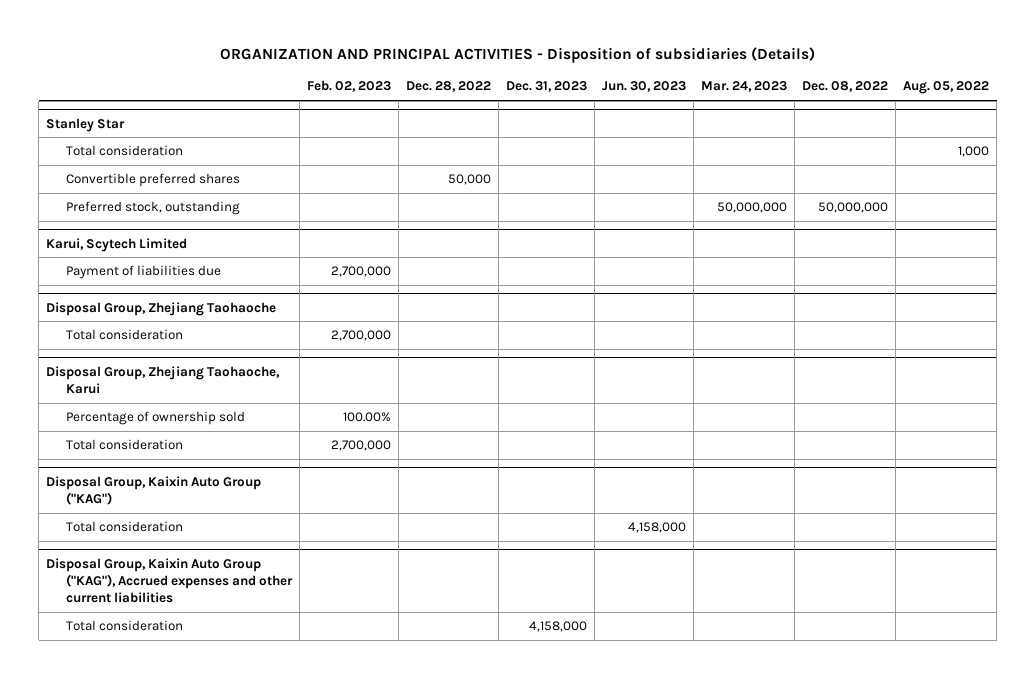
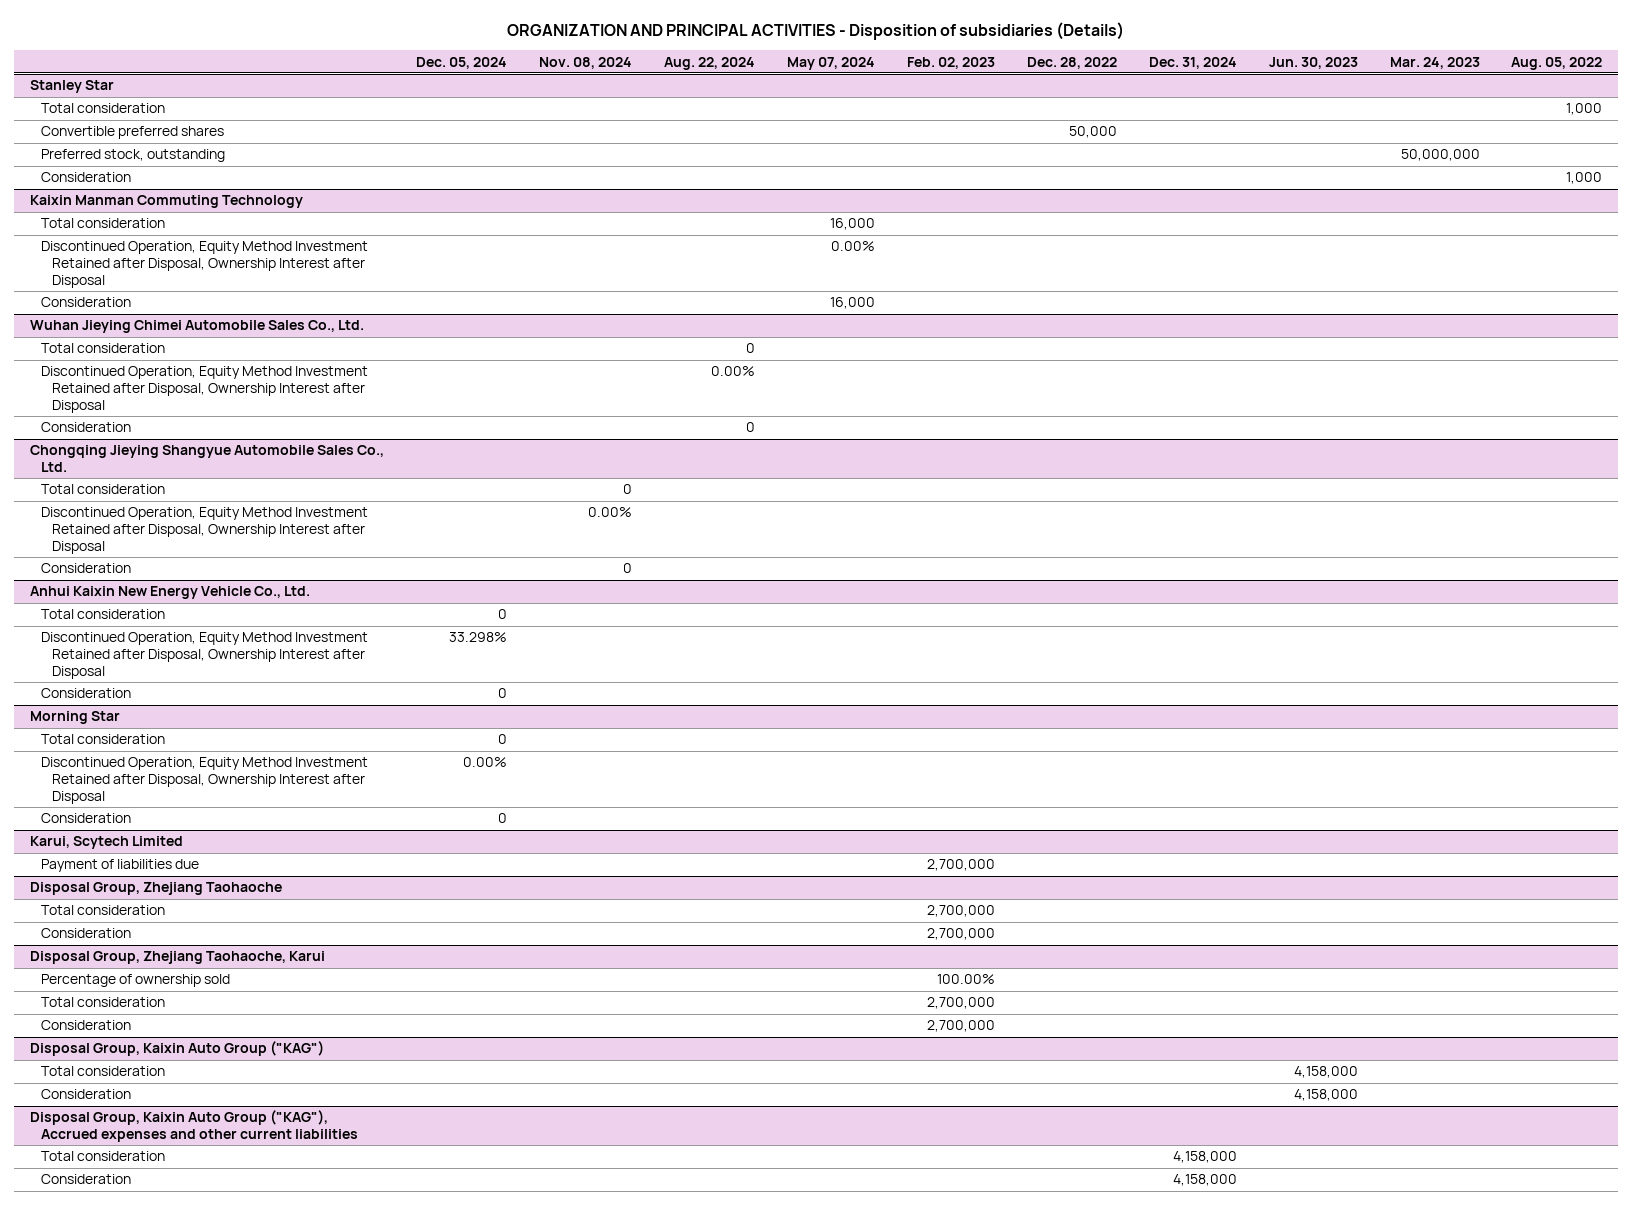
[505,81,587,93] Dec. 31, 2023 -> none
[801,81,888,93] Dec. 08, 2022 -> none
none -> [416,56,508,69] Dec. 05, 2024
none -> [539,56,633,69] Nov. 08, 2024
none -> [663,56,755,70] Aug. 22, 2024
none -> [786,56,875,70] May 07, 2024
none -> [1148,56,1237,69] Dec. 31, 2024
none -> [41,172,132,183] Consideration
none -> [30,195,304,209] Kaixin Manman Commuting Technology
none -> [41,218,166,229] Total consideration
none -> [41,241,369,288] Discontinued Operation, Equity Method Investment Retained after Disposal, Ownership Interest after Disposal
none -> [41,297,132,308] Consideration
none -> [30,320,365,334] Wuhan Jieying Chimei Automobile Sales Co., Ltd.
none -> [41,343,166,354] Total consideration
none -> [41,366,369,413] Discontinued Operation, Equity Method Investment Retained after Disposal, Ownership Interest after Disposal
none -> [41,422,132,433] Consideration
none -> [30,445,385,472] Chongqing Jieying Shangyue Automobile Sales Co., Ltd.
none -> [41,484,166,495] Total consideration
none -> [41,507,369,554] Discontinued Operation, Equity Method Investment Retained after Disposal, Ownership Interest after Disposal
none -> [41,563,132,574] Consideration
none -> [30,586,311,600] Anhui Kaixin New Energy Vehicle Co., Ltd.
none -> [41,609,166,620] Total consideration
none -> [41,632,369,679] Discontinued Operation, Equity Method Investment Retained after Disposal, Ownership Interest after Disposal
none -> [41,688,132,699] Consideration
none -> [30,711,121,725] Morning Star
none -> [41,734,166,745] Total consideration
none -> [41,757,369,804] Discontinued Operation, Equity Method Investment Retained after Disposal, Ownership Interest after Disposal
none -> [41,813,132,824] Consideration
none -> [41,928,132,939] Consideration
none -> [41,1020,132,1031] Consideration
none -> [41,1089,132,1100] Consideration
none -> [41,1174,132,1185] Consideration

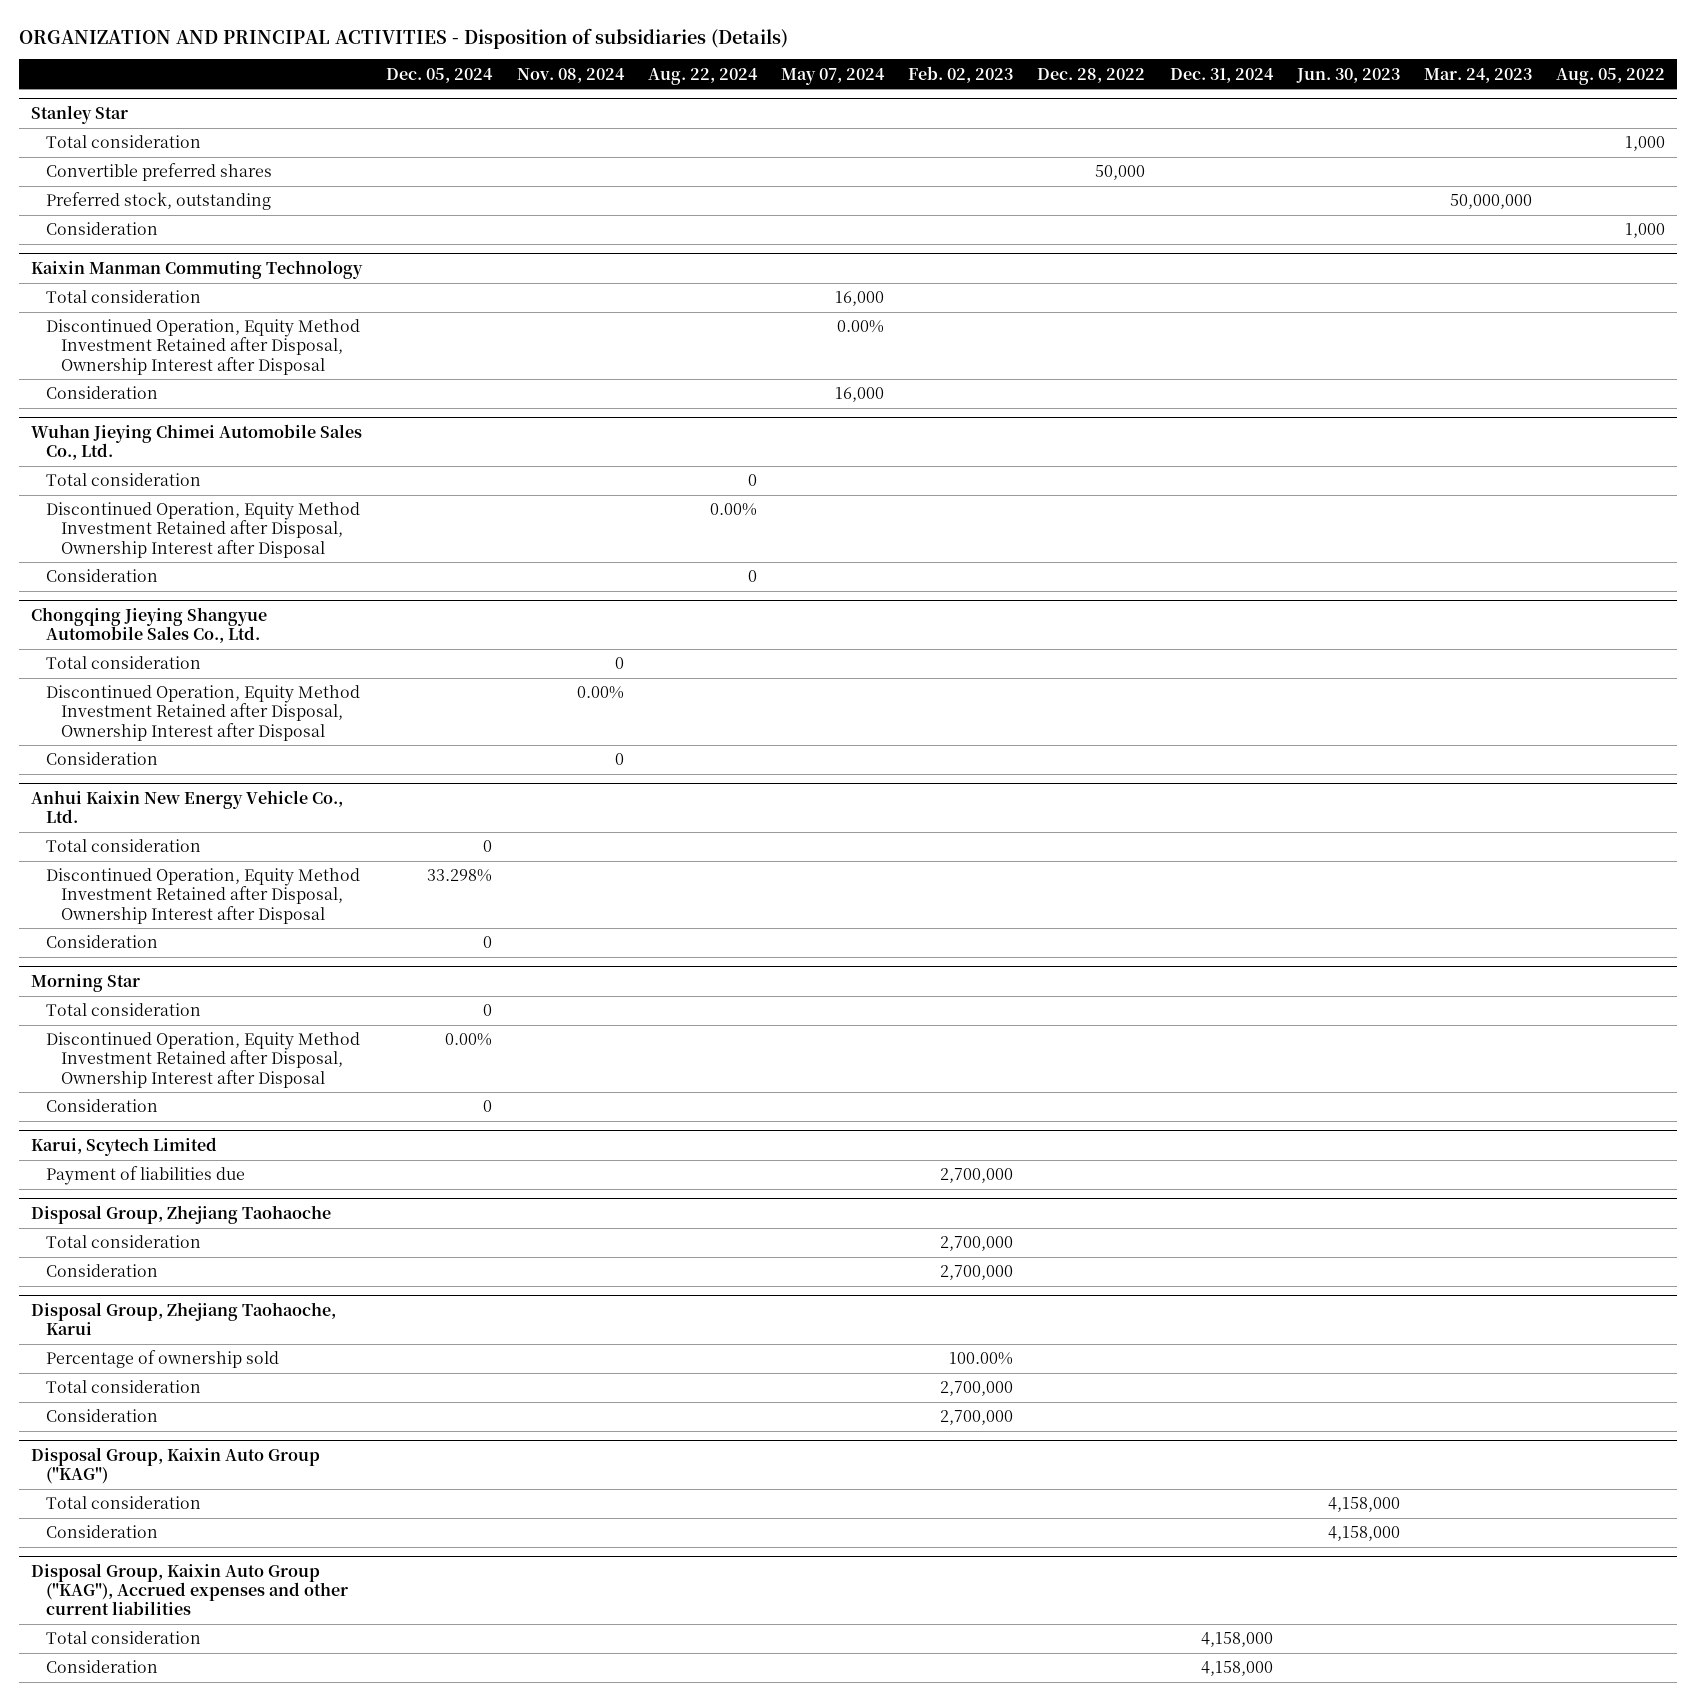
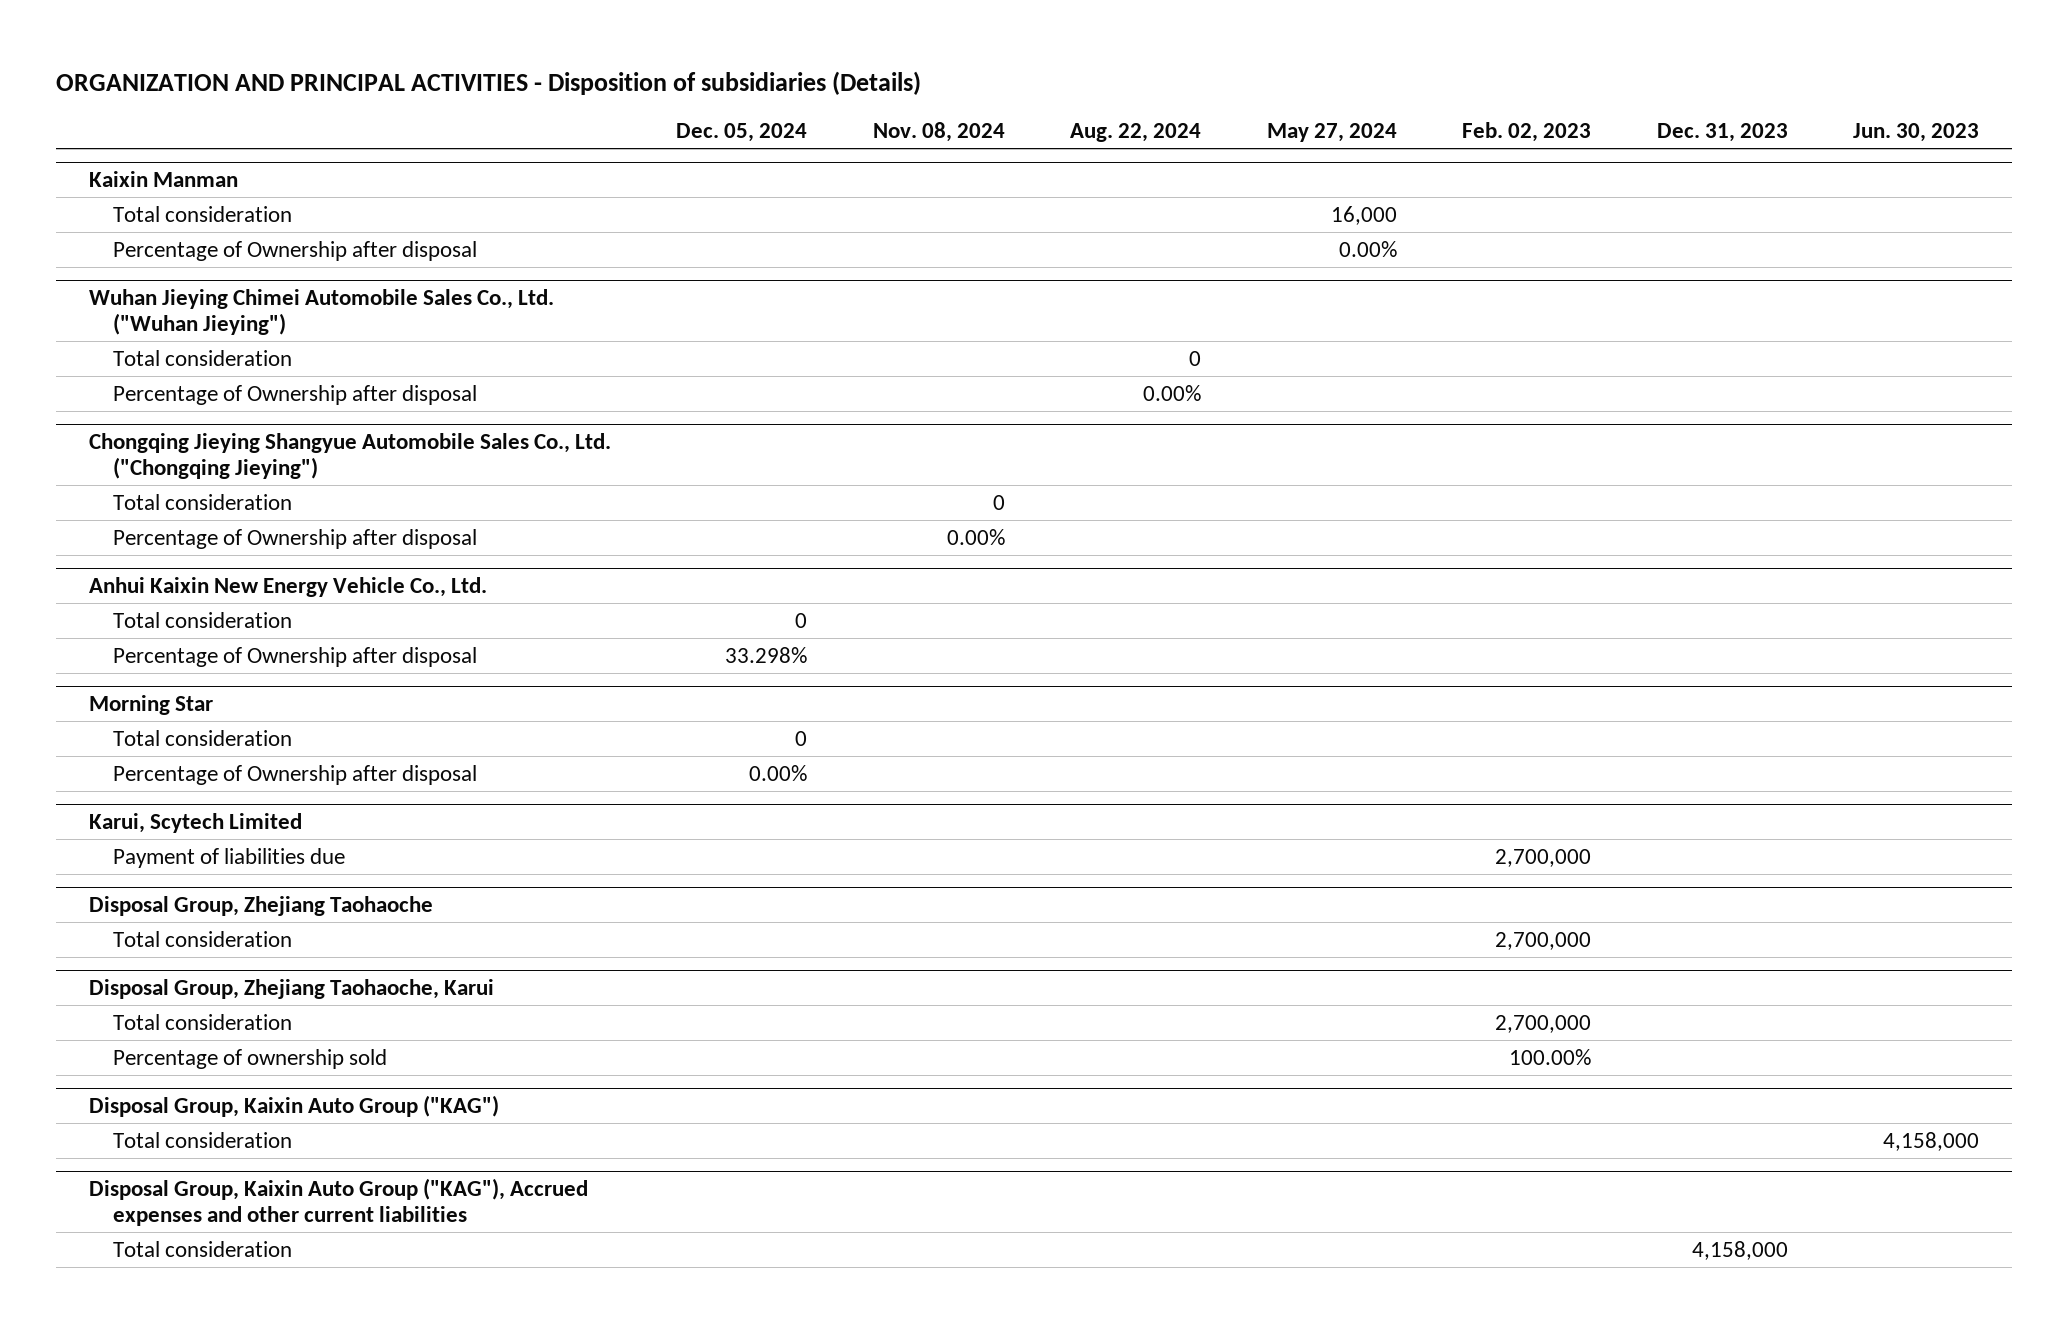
[780,67,885,85] May 07, 2024 -> none
[1037,67,1146,83] Dec. 28, 2022 -> none
[1169,67,1274,83] Dec. 31, 2024 -> none
[1424,67,1533,83] Mar. 24, 2023 -> none
[1556,67,1666,85] Aug. 05, 2022 -> none
none -> [1266,123,1397,143] May 27, 2024
none -> [1656,123,1788,143] Dec. 31, 2023
[31,104,129,124] Stanley Star -> none
[45,135,201,149] Total consideration -> none
[45,163,272,182] Convertible preferred shares -> none
[45,192,271,211] Preferred stock, outstanding -> none
[45,222,158,236] Consideration -> none
[31,259,364,279] Kaixin Manman Commuting Technology -> [88,170,238,187] Kaixin Manman
[45,386,158,400] Consideration -> none
[45,319,360,375] Discontinued Operation, Equity Method Investment Retained after Disposal, Ownership Interest after Disposal -> [112,240,477,261] Percentage of Ownership after disposal
[31,423,363,461] Wuhan Jieying Chimei Automobile Sales Co., Ltd. -> [88,288,554,335] Wuhan Jieying Chimei Automobile Sales Co., Ltd. ("Wuhan Jieying")
[45,569,158,583] Consideration -> none
[45,502,360,558] Discontinued Operation, Equity Method Investment Retained after Disposal, Ownership Interest after Disposal -> [112,384,477,405] Percentage of Ownership after disposal
[31,606,268,644] Chongqing Jieying Shangyue Automobile Sales Co., Ltd. -> [88,432,611,479] Chongqing Jieying Shangyue Automobile Sales Co., Ltd. ("Chongqing Jieying")
[45,752,158,766] Consideration -> none
[45,685,360,741] Discontinued Operation, Equity Method Investment Retained after Disposal, Ownership Interest after Disposal -> [112,528,477,549] Percentage of Ownership after disposal
[45,935,158,949] Consideration -> none
[45,868,360,924] Discontinued Operation, Equity Method Investment Retained after Disposal, Ownership Interest after Disposal -> [112,646,477,667] Percentage of Ownership after disposal
[45,1099,158,1113] Consideration -> none
[45,1032,360,1088] Discontinued Operation, Equity Method Investment Retained after Disposal, Ownership Interest after Disposal -> [112,764,477,785] Percentage of Ownership after disposal
[45,1264,158,1278] Consideration -> none
[45,1409,158,1423] Consideration -> none
[45,1350,279,1369] Percentage of ownership sold -> [112,1048,387,1069] Percentage of ownership sold
[45,1525,158,1539] Consideration -> none
[45,1660,158,1674] Consideration -> none

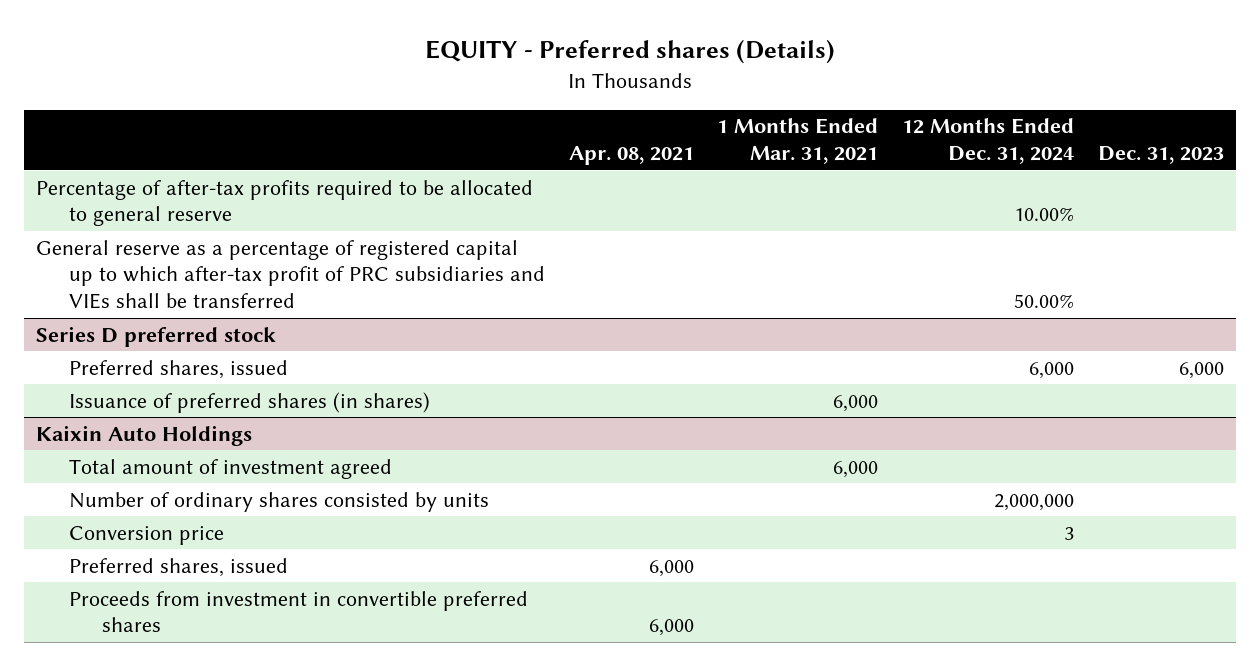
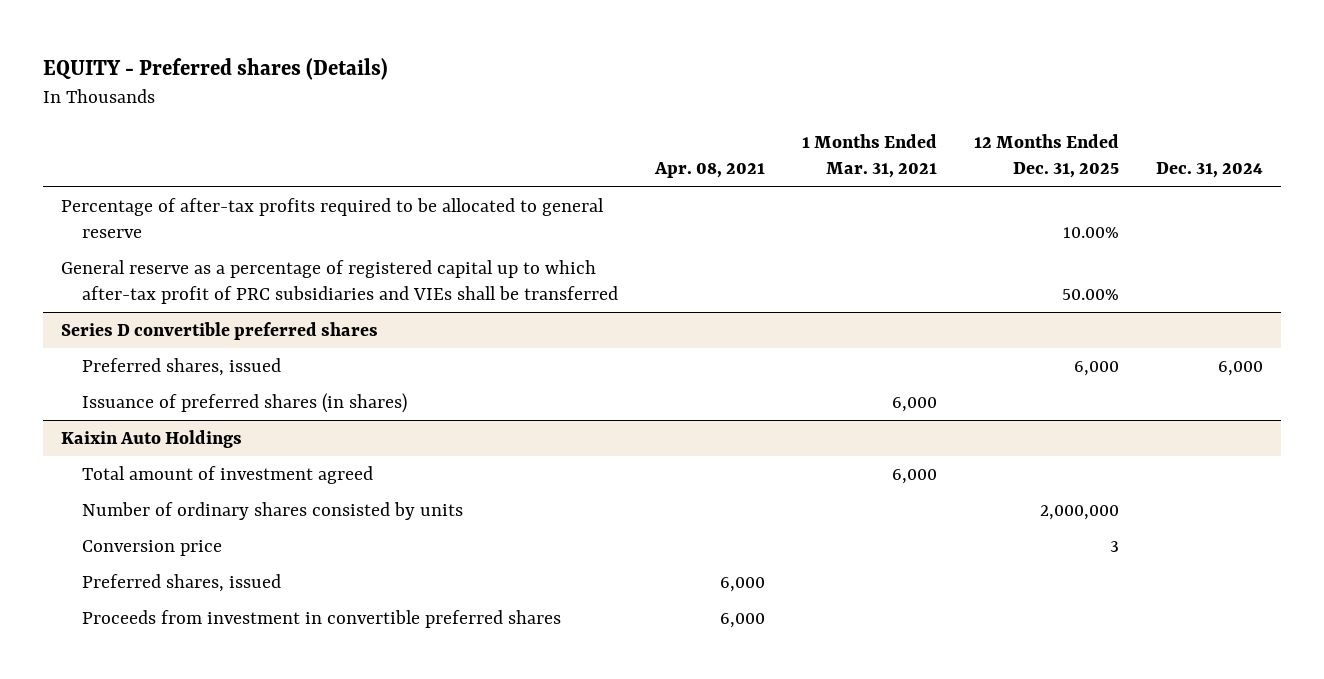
[902,118,1075,165] 12 Months Ended Dec. 31, 2024 -> none
[1097,146,1224,165] Dec. 31, 2023 -> none
none -> [973,134,1119,179] 12 Months Ended Dec. 31, 2025
none -> [1155,162,1263,179] Dec. 31, 2024
[35,325,276,347] Series D preferred stock -> [61,322,379,341] Series D convertible preferred shares

